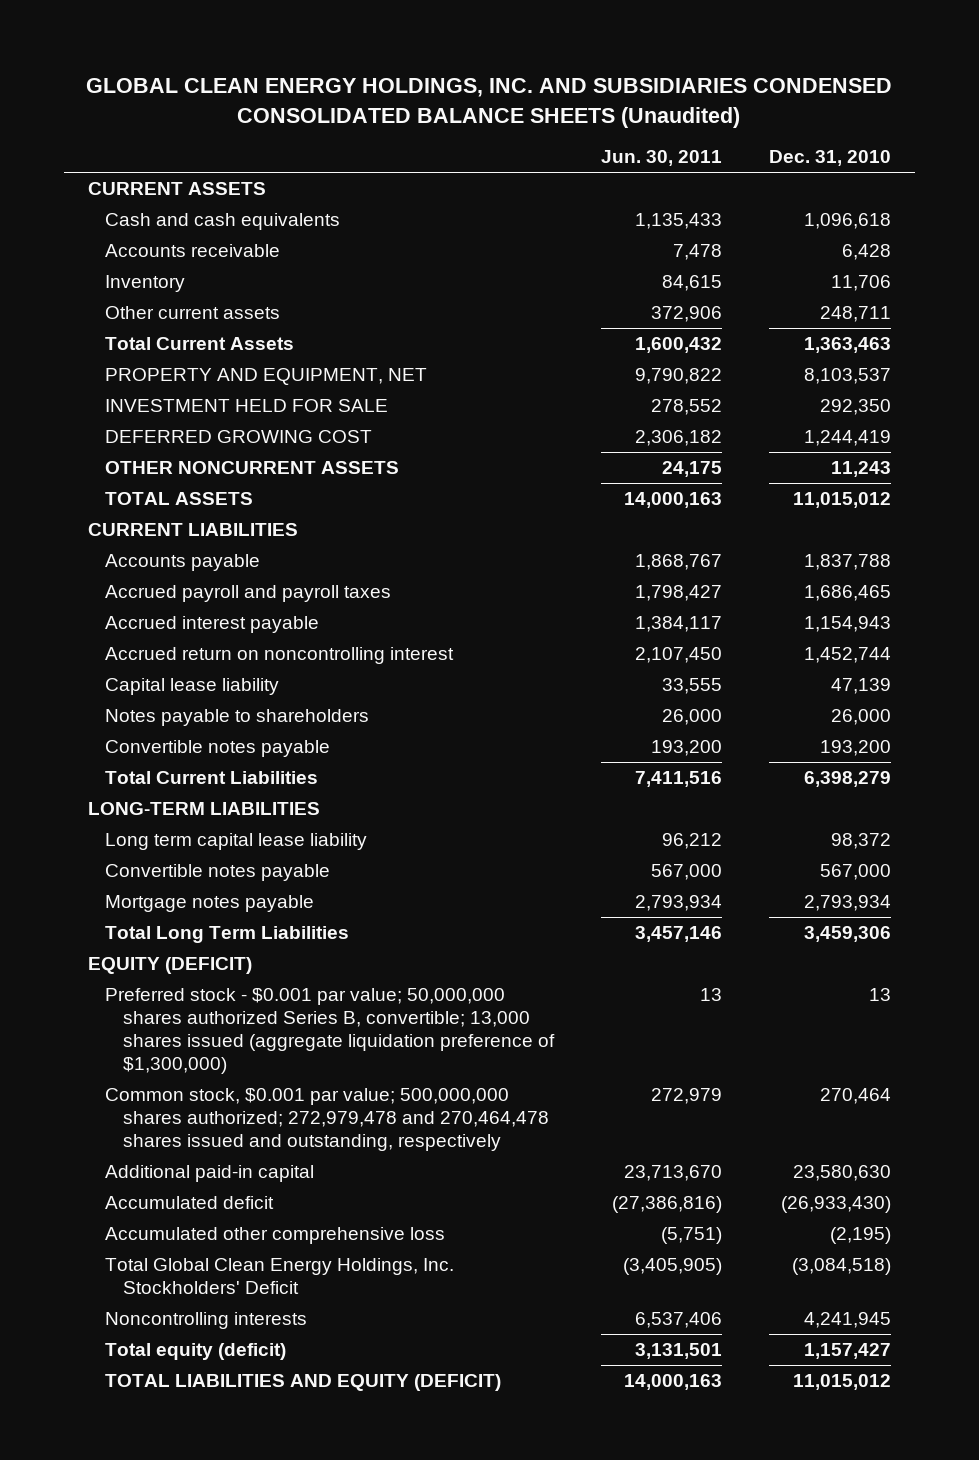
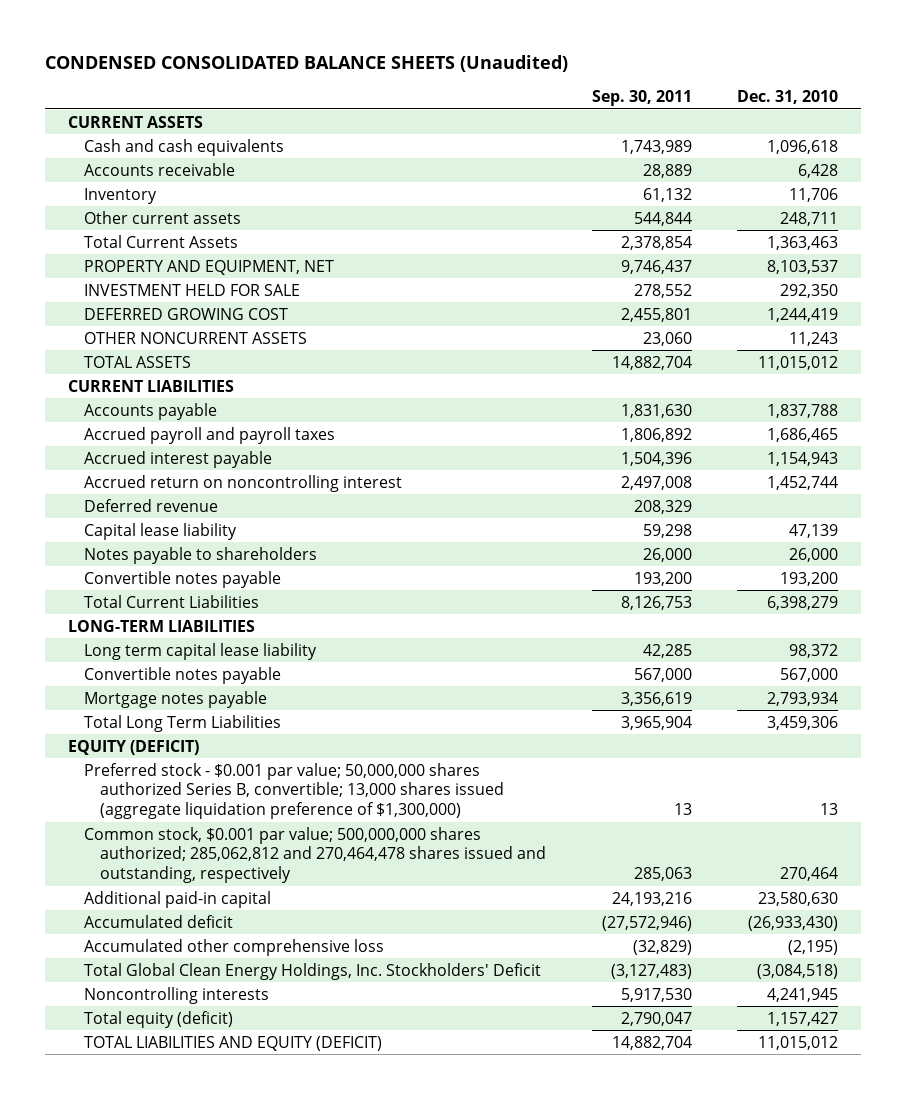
[86,78,893,128] GLOBAL CLEAN ENERGY HOLDINGS, INC. AND SUBSIDIARIES CONDENSED CONSOLIDATED BALANCE SHEETS (Unaudited) -> [45,55,569,73] CONDENSED CONSOLIDATED BALANCE SHEETS (Unaudited)
[601,150,723,167] Jun. 30, 2011 -> none
none -> [591,90,692,107] Sep. 30, 2011
none -> [84,498,219,512] Deferred revenue
[105,1087,550,1152] Common stock, $0.001 par value; 500,000,000 shares authorized; 272,979,478 and 270,464,478 shares issued and outstanding, respectively -> [84,826,547,884] Common stock, $0.001 par value; 500,000,000 shares authorized; 285,062,812 and 270,464,478 shares issued and outstanding, respectively

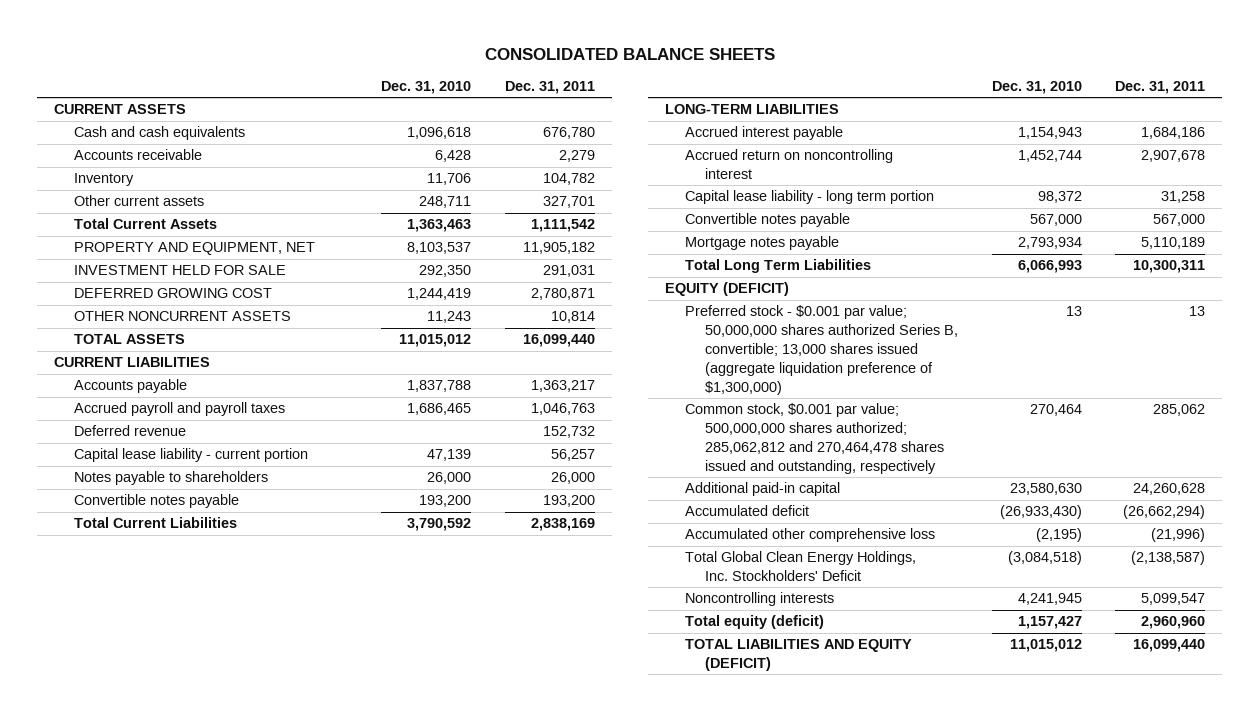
[45,55,569,73] CONDENSED CONSOLIDATED BALANCE SHEETS (Unaudited) -> [484,48,775,61] CONSOLIDATED BALANCE SHEETS
[591,90,692,107] Sep. 30, 2011 -> none
none -> [504,80,595,94] Dec. 31, 2011
[84,522,238,540] Capital lease liability -> [74,448,309,463] Capital lease liability - current portion
[767,595,839,610] 6,398,279 -> [406,518,471,532] 3,790,592
[84,450,273,468] Accrued interest payable -> [684,126,843,141] Accrued interest payable
[84,474,403,492] Accrued return on noncontrolling interest -> [684,149,893,180] Accrued return on noncontrolling interest
[84,642,318,660] Long term capital lease liability -> [684,190,934,205] Capital lease liability - long term portion
[767,715,839,730] 3,459,306 -> [1017,260,1082,274] 6,066,993

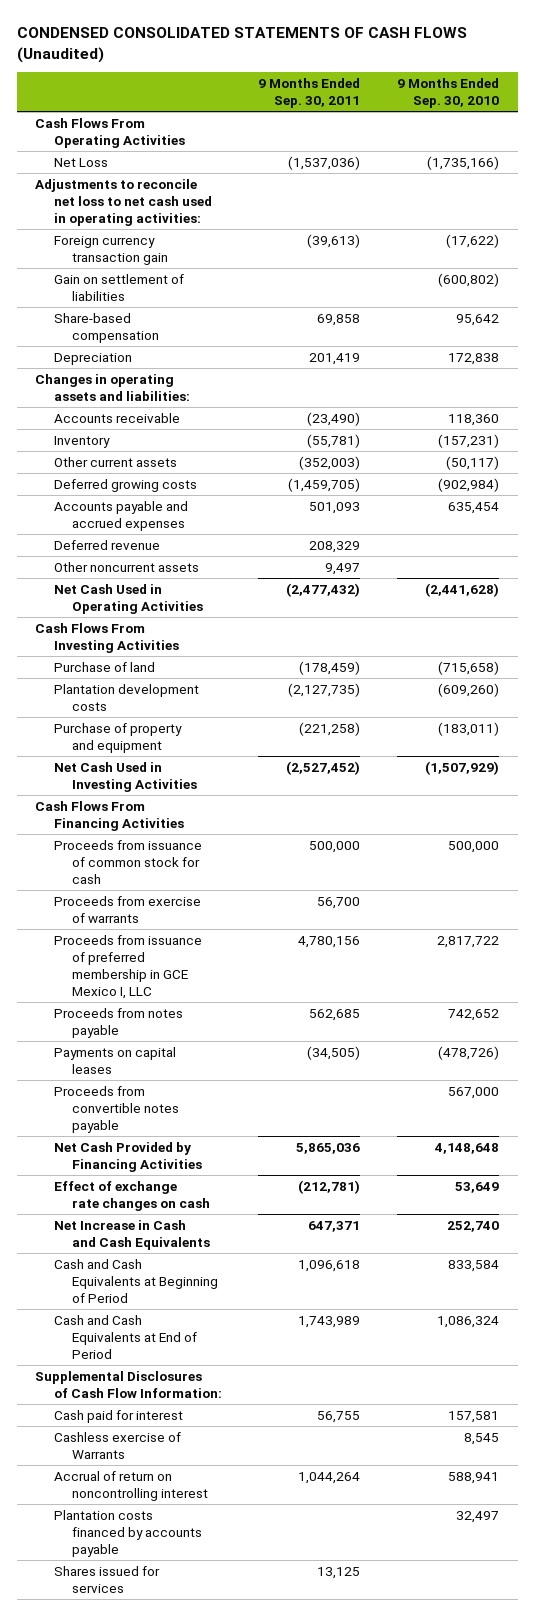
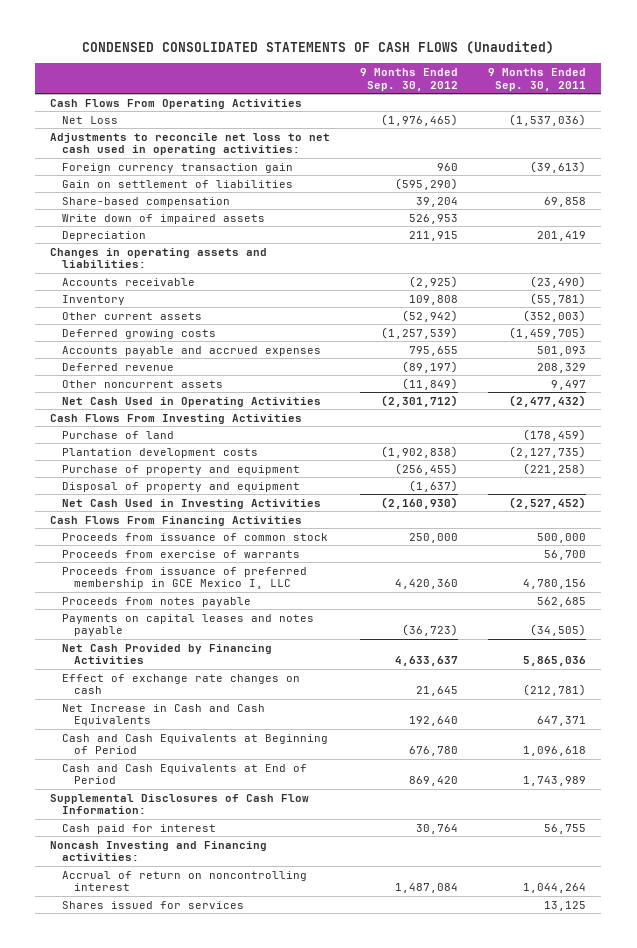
[397,77,500,108] 9 Months Ended Sep. 30, 2010 -> none
none -> [360,67,459,91] 9 Months Ended Sep. 30, 2012
none -> [62,213,266,224] Write down of impaired assets
none -> [62,481,301,492] Disposal of property and equipment
[53,839,202,884] Proceeds from issuance of common stock for cash -> [62,532,329,541] Proceeds from issuance of common stock
[53,1085,180,1133] Proceeds from convertible notes payable -> none
[53,1046,176,1074] Payments on capital leases -> [62,613,315,637] Payments on capital leases and notes payable
[53,1431,181,1459] Cashless exercise of Warrants -> none
none -> [50,840,268,862] Noncash Investing and Financing activities:
[53,1509,203,1557] Plantation costs financed by accounts payable -> none

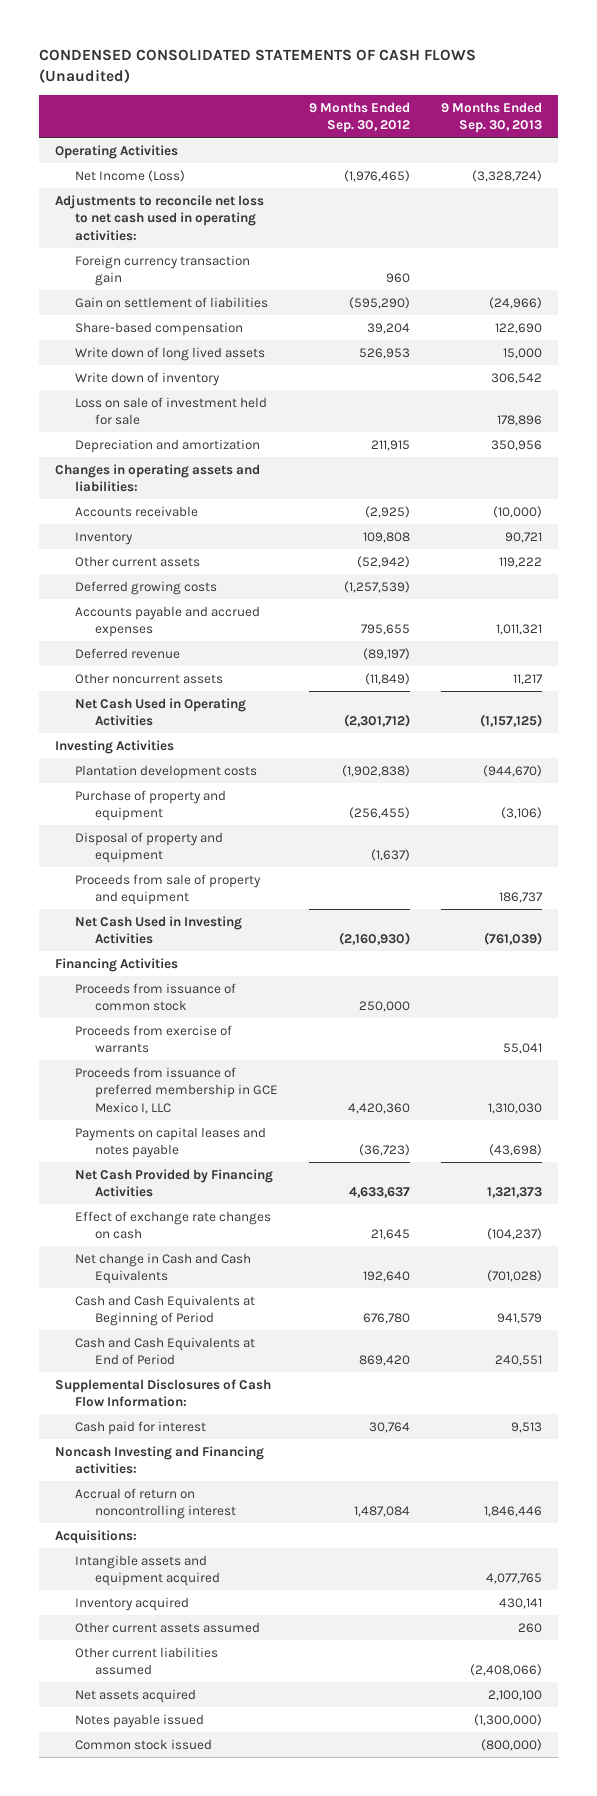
[488,67,587,91] 9 Months Ended Sep. 30, 2011 -> none
none -> [441,101,543,134] 9 Months Ended Sep. 30, 2013
[50,98,303,109] Cash Flows From Operating Activities -> [54,144,178,159] Operating Activities
[62,115,119,124] Net Loss -> [74,169,185,182] Net Income (Loss)
[62,213,266,224] Write down of impaired assets -> [74,346,265,361] Write down of long lived assets
none -> [74,371,220,386] Write down of inventory
none -> [74,396,267,426] Loss on sale of investment held for sale
[62,230,147,241] Depreciation -> [74,438,260,453] Depreciation and amortization
[62,430,175,439] Purchase of land -> none
[50,413,303,424] Cash Flows From Investing Activities -> [54,739,174,754] Investing Activities
none -> [74,873,261,906] Proceeds from sale of property and equipment
[50,515,303,526] Cash Flows From Financing Activities -> [54,957,178,972] Financing Activities
[62,596,252,607] Proceeds from notes payable -> none
[62,703,266,727] Net Increase in Cash and Cash Equivalents -> [74,1252,251,1285] Net change in Cash and Cash Equivalents
[62,900,245,909] Shares issued for services -> none
none -> [54,1529,137,1544] Acquisitions:
none -> [74,1554,220,1587] Intangible assets and equipment acquired
none -> [74,1596,189,1611] Inventory acquired
none -> [74,1621,260,1633] Other current assets assumed
none -> [74,1646,218,1676] Other current liabilities assumed
none -> [74,1688,196,1703] Net assets acquired
none -> [74,1713,204,1728] Notes payable issued
none -> [74,1738,212,1750] Common stock issued

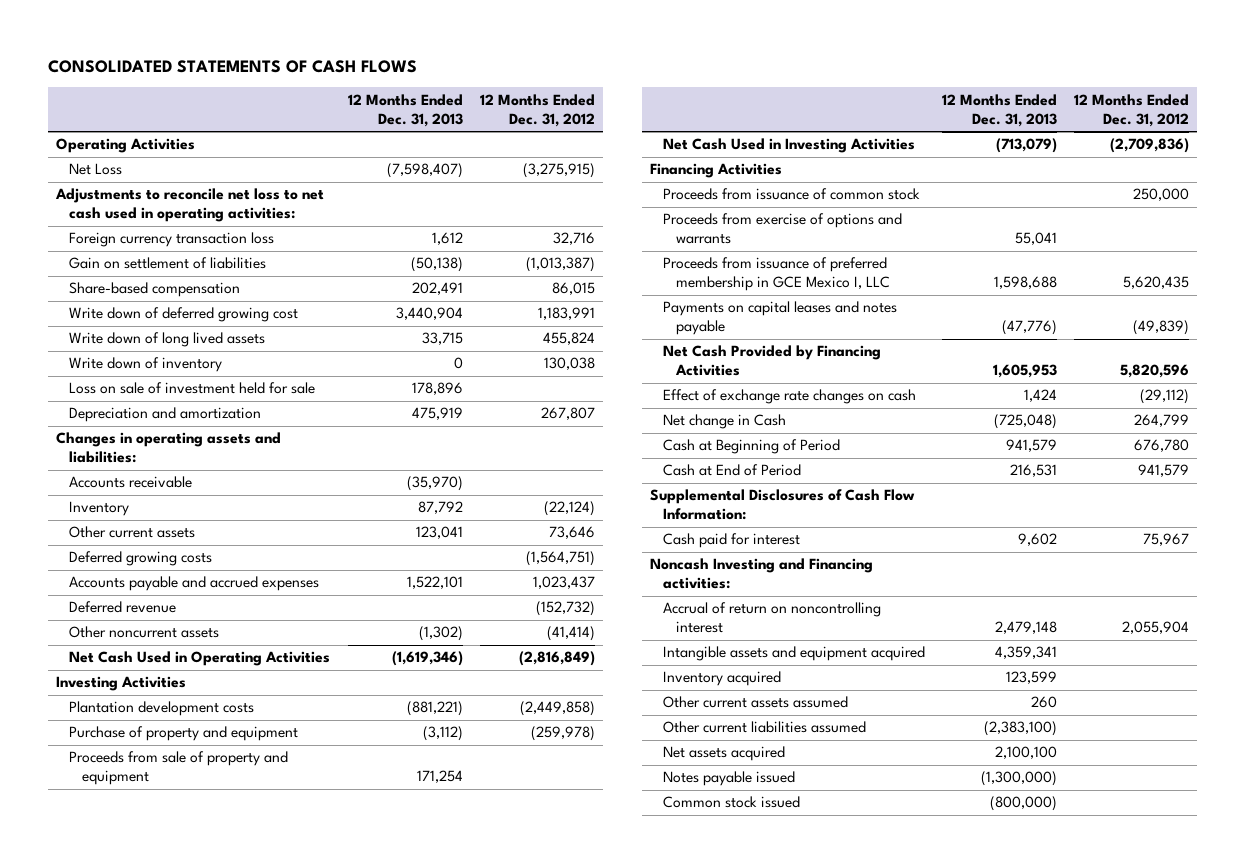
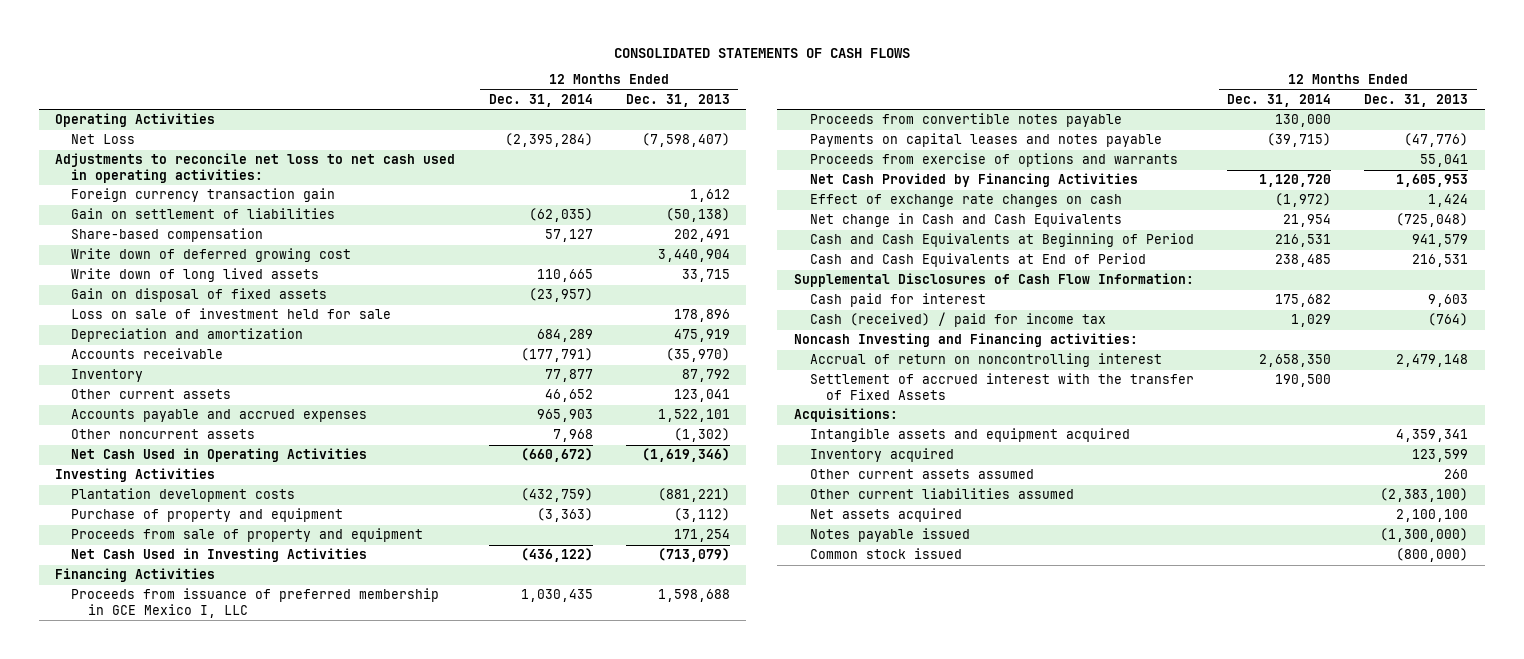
[479,93,595,127] 12 Months Ended Dec. 31, 2012 -> none
none -> [488,94,593,108] Dec. 31, 2014
[69,232,275,248] Foreign currency transaction loss -> [71,188,336,203] Foreign currency transaction gain
[69,357,223,373] Write down of inventory -> none
none -> [71,288,328,303] Gain on disposal of fixed assets
[56,432,282,464] Changes in operating assets and liabilities: -> none
[69,551,213,567] Deferred growing costs -> none
[69,601,177,614] Deferred revenue -> none
[663,188,921,201] Proceeds from issuance of common stock -> none
none -> [810,113,1123,128] Proceeds from convertible notes payable
[663,213,903,245] Proceeds from exercise of options and warrants -> [810,153,1179,168] Proceeds from exercise of options and warrants
[663,414,787,430] Net change in Cash -> [810,213,1123,228] Net change in Cash and Cash Equivalents
[663,439,841,455] Cash at Beginning of Period -> [810,233,1195,248] Cash and Cash Equivalents at Beginning of Period
[663,464,802,477] Cash at End of Period -> [810,253,1147,268] Cash and Cash Equivalents at End of Period
[1017,533,1057,547] 9,602 -> [1428,294,1469,308] 9,603
none -> [810,312,1107,328] Cash (received) / paid for income tax
none -> [810,373,1195,401] Settlement of accrued interest with the transfer of Fixed Assets
none -> [793,408,898,423] Acquisitions:

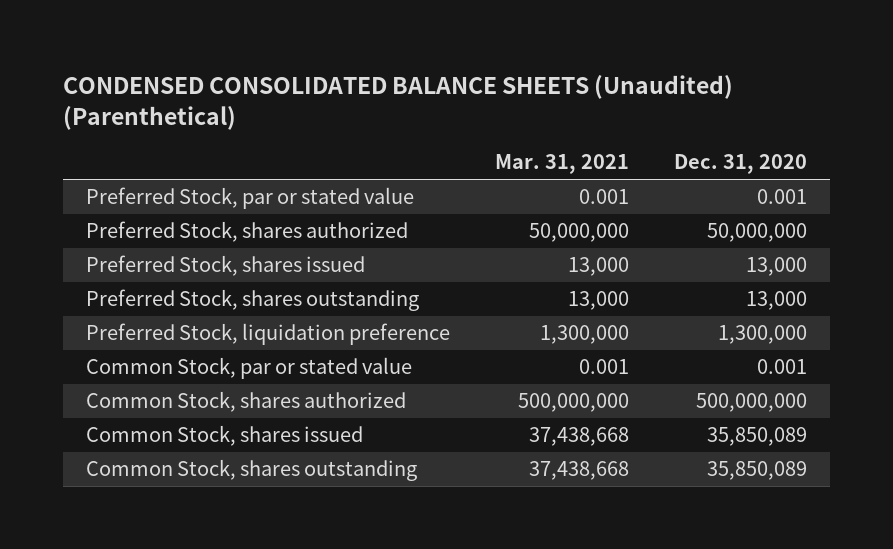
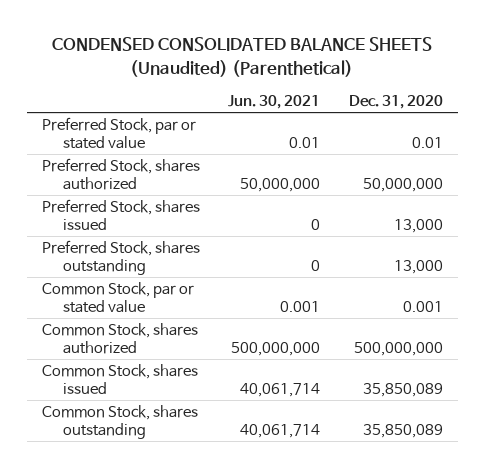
[494,154,629,175] Mar. 31, 2021 -> none
none -> [228,94,321,109] Jun. 30, 2021
[757,189,808,205] 0.001 -> [412,137,444,149] 0.01
[85,323,450,346] Preferred Stock, liquidation preference -> none

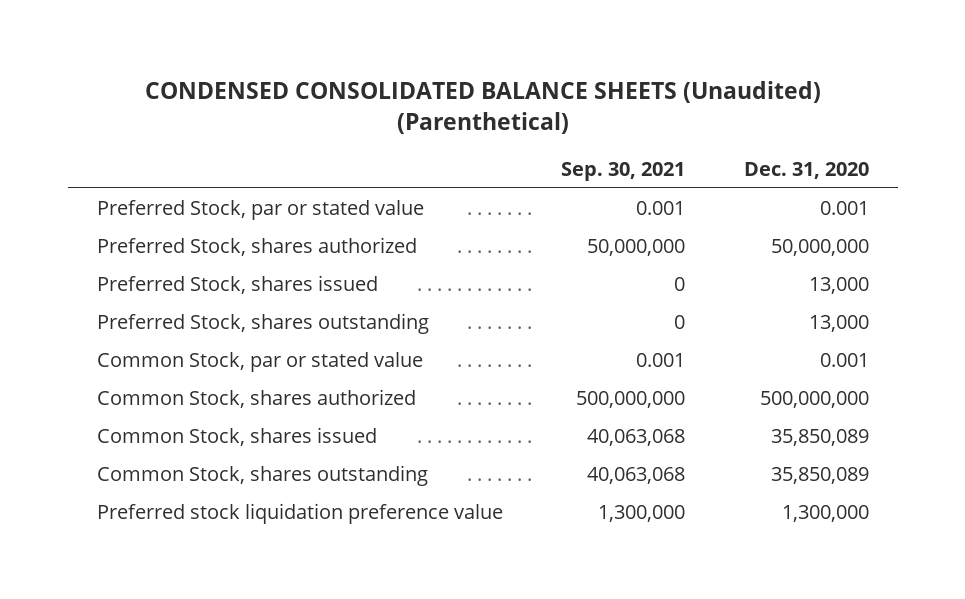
[228,94,321,109] Jun. 30, 2021 -> none
none -> [561,161,686,181] Sep. 30, 2021
[412,137,444,149] 0.01 -> [819,201,869,216] 0.001
none -> [96,503,503,525] Preferred stock liquidation preference value

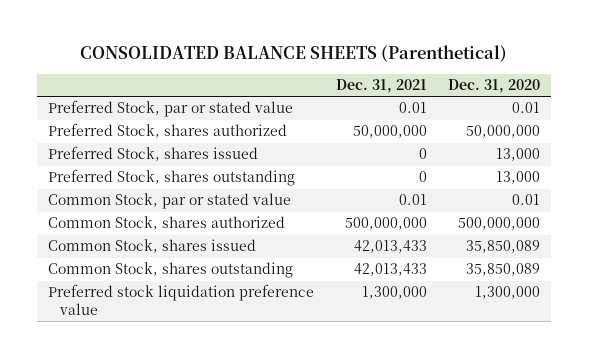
[144,80,821,134] CONDENSED CONSOLIDATED BALANCE SHEETS (Unaudited) (Parenthetical) -> [80,45,508,63] CONSOLIDATED BALANCE SHEETS (Parenthetical)
[561,161,686,181] Sep. 30, 2021 -> none
none -> [335,78,427,93] Dec. 31, 2021
[819,201,869,216] 0.001 -> [512,102,541,114] 0.01
[819,353,869,368] 0.001 -> [512,194,541,206] 0.01

